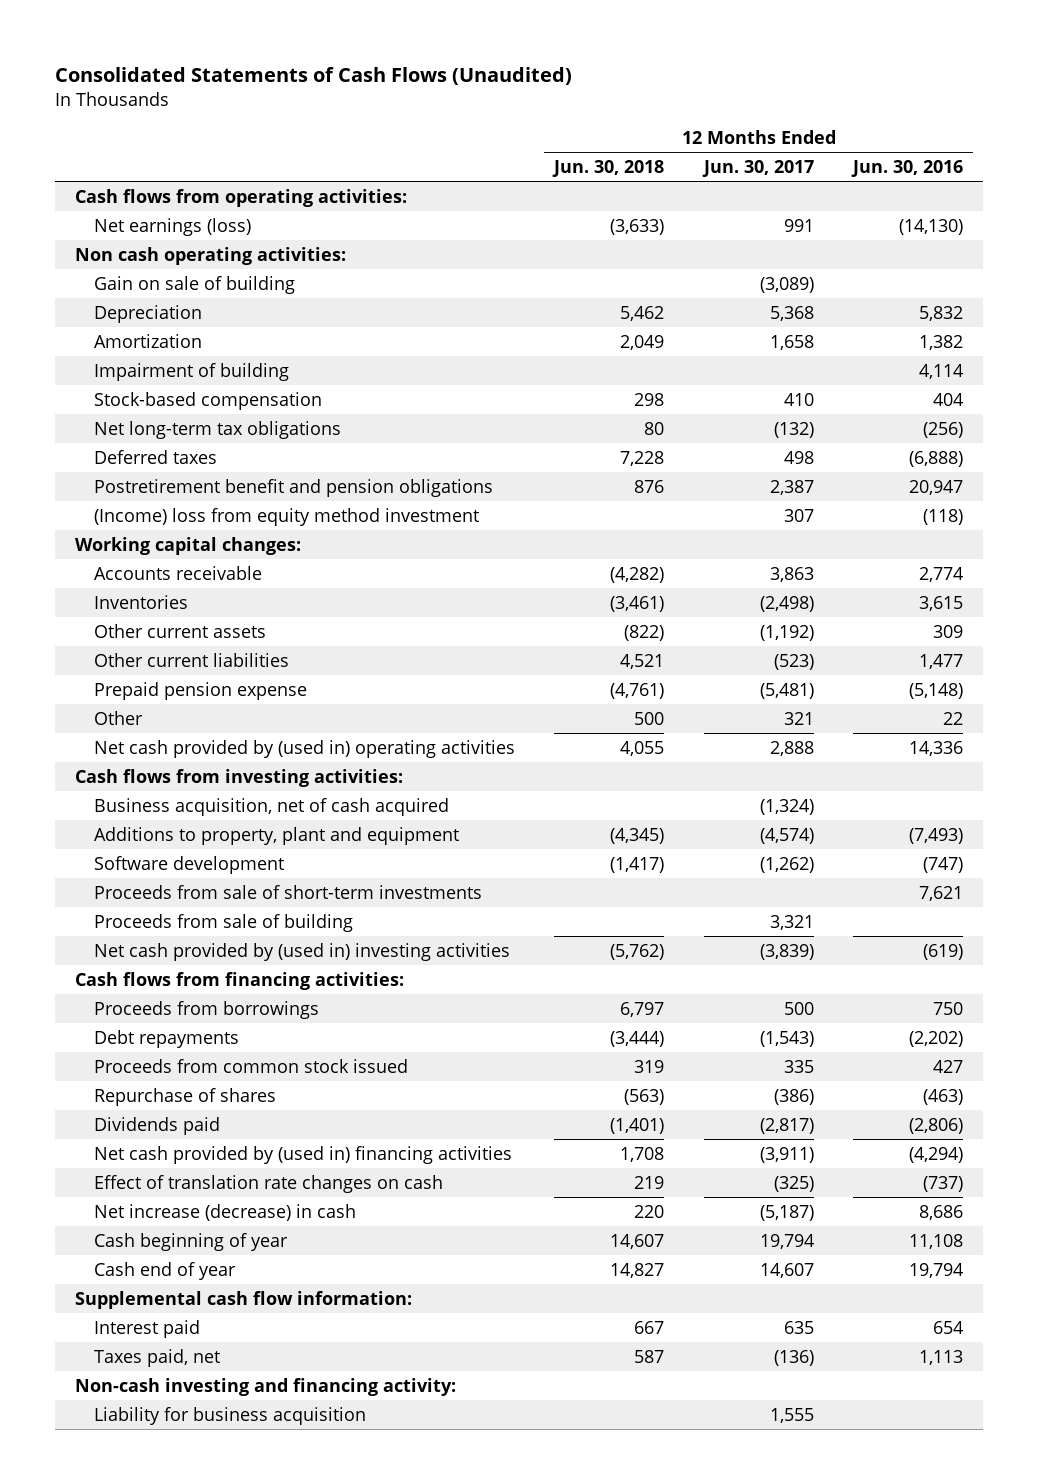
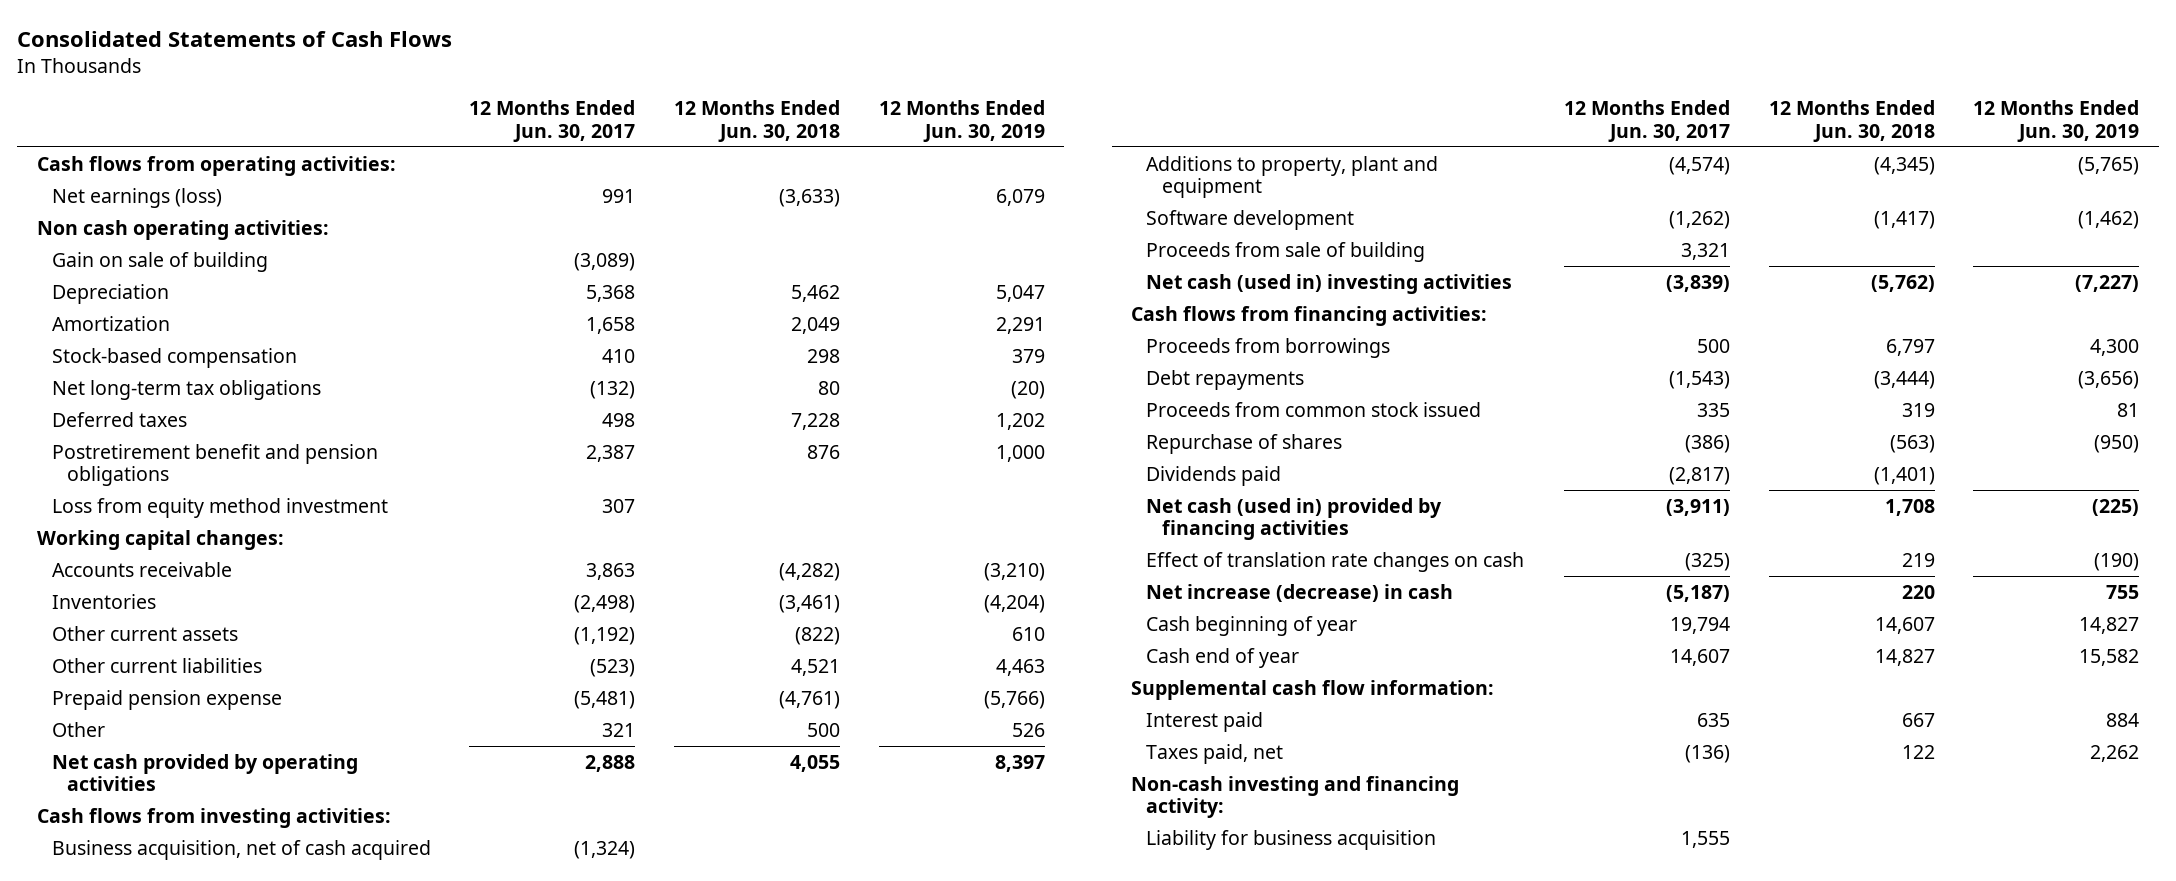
[55,67,573,86] Consolidated Statements of Cash Flows (Unaudited) -> [17,31,453,48] Consolidated Statements of Cash Flows
[850,159,963,177] Jun. 30, 2016 -> none
none -> [878,100,1045,142] 12 Months Ended Jun. 30, 2019
[93,362,289,381] Impairment of building -> none
[93,507,479,526] (Income) loss from equity method investment -> [51,497,388,518] Loss from equity method investment
[93,739,515,758] Net cash provided by (used in) operating activities -> [51,753,358,792] Net cash provided by operating activities
[93,884,482,899] Proceeds from sale of short-term investments -> none
[93,942,510,961] Net cash provided by (used in) investing activities -> [1146,273,1513,294] Net cash (used in) investing activities
[93,1145,512,1164] Net cash provided by (used in) financing activities -> [1146,497,1443,541] Net cash (used in) provided by financing activities
[634,1349,665,1363] 587 -> [1901,744,1935,759] 122

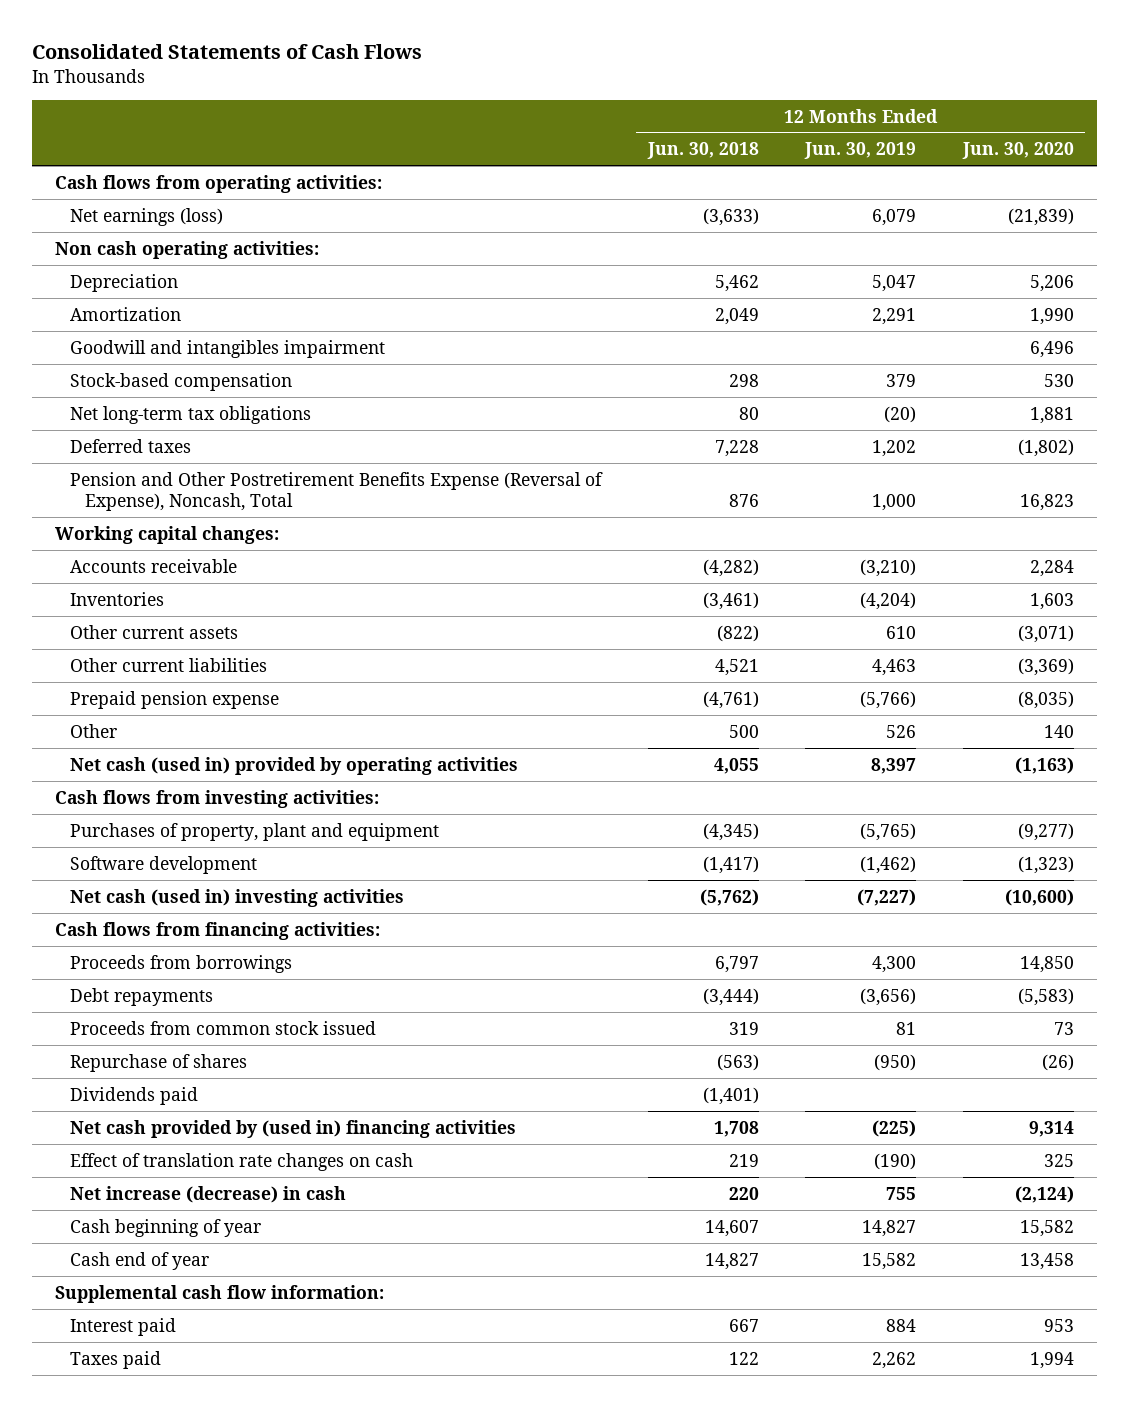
[469,100,636,142] 12 Months Ended Jun. 30, 2017 -> none
none -> [961,142,1074,160] Jun. 30, 2020
[51,251,268,272] Gain on sale of building -> none
none -> [70,339,386,358] Goodwill and intangibles impairment
[51,497,388,518] Loss from equity method investment -> none
[51,443,378,487] Postretirement benefit and pension obligations -> [70,471,604,511] Pension and Other Postretirement Benefits Expense (Reversal of Expense), Noncash, Total
[51,753,358,792] Net cash provided by operating activities -> [70,756,519,775] Net cash (used in) provided by operating activities
[51,839,431,860] Business acquisition, net of cash acquired -> none
[1146,155,1439,199] Additions to property, plant and equipment -> [70,822,440,841] Purchases of property, plant and equipment
[1146,241,1426,262] Proceeds from sale of building -> none
[1146,497,1443,541] Net cash (used in) provided by financing activities -> [70,1119,517,1138] Net cash provided by (used in) financing activities
[1131,775,1460,819] Non-cash investing and financing activity: -> none
[1146,829,1437,850] Liability for business acquisition -> none
[1146,743,1284,764] Taxes paid, net -> [70,1350,162,1369] Taxes paid

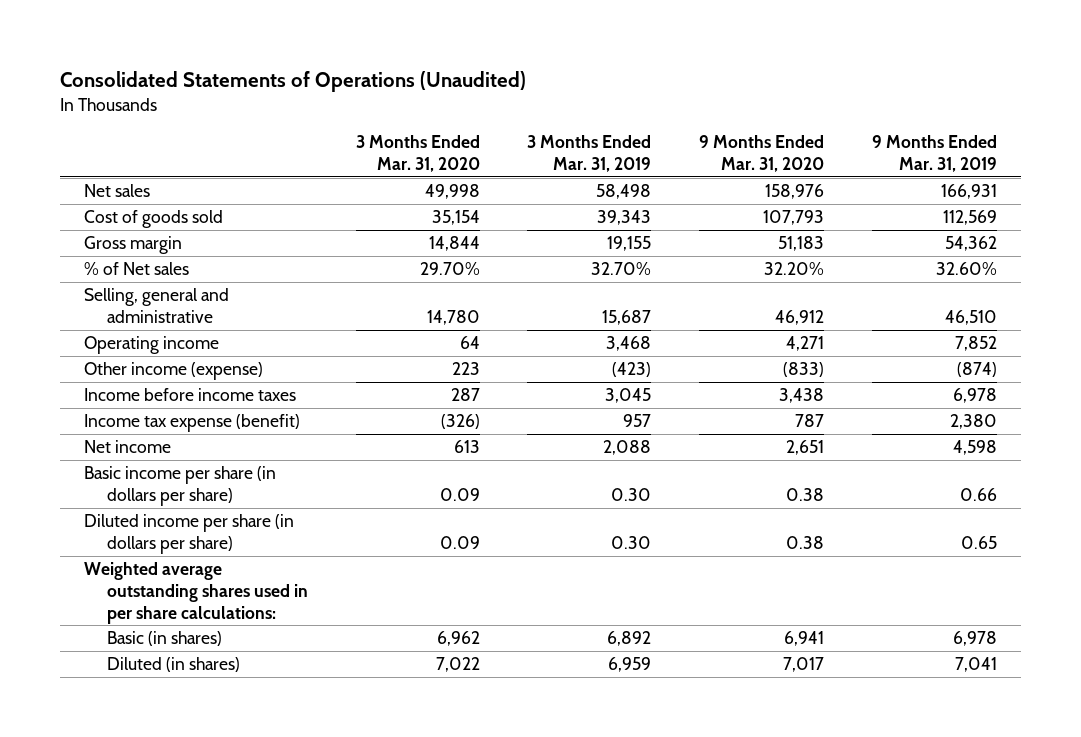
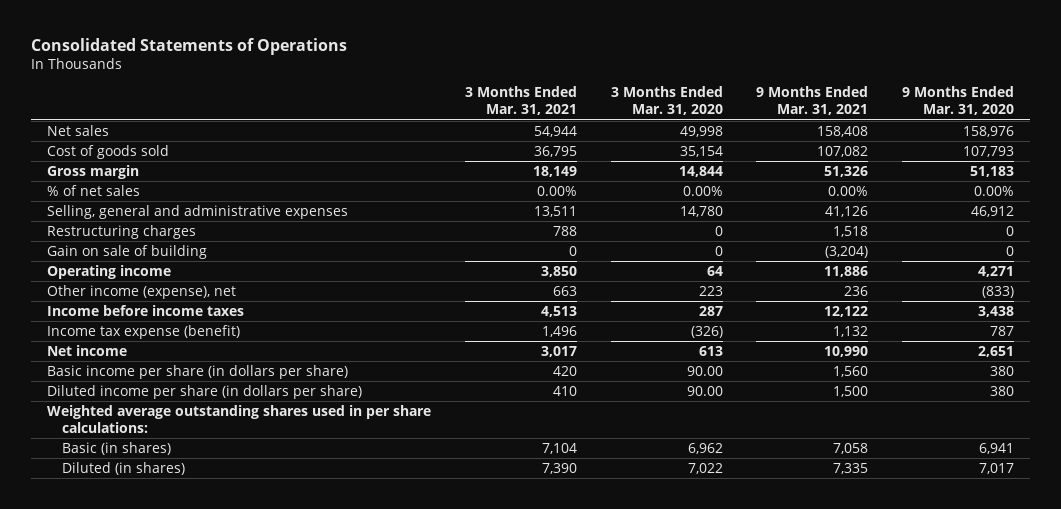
[59,71,526,93] Consolidated Statements of Operations (Unaudited) -> [30,38,347,56] Consolidated Statements of Operations
[527,135,652,172] 3 Months Ended Mar. 31, 2019 -> none
[872,135,998,172] 9 Months Ended Mar. 31, 2019 -> none
none -> [465,86,578,116] 3 Months Ended Mar. 31, 2021
none -> [756,86,869,116] 9 Months Ended Mar. 31, 2021
[83,262,189,276] % of Net sales -> [47,184,141,196] % of net sales
[419,262,480,276] 29.70% -> [682,185,723,196] 0.00%
[764,262,825,276] 32.20% -> [973,185,1014,196] 0.00%
[83,288,229,323] Selling, general and administrative -> [47,204,349,219] Selling, general and administrative expenses
none -> [47,224,197,239] Restructuring charges
none -> [47,244,208,259] Gain on sale of building
[83,362,263,381] Other income (expense) -> [47,284,237,299] Other income (expense), net
[439,487,480,501] 0.09 -> [686,365,723,376] 90.00
[786,487,825,501] 0.38 -> [989,365,1014,376] 380
[439,535,480,549] 0.09 -> [686,385,723,396] 90.00
[786,535,825,549] 0.38 -> [989,385,1014,396] 380

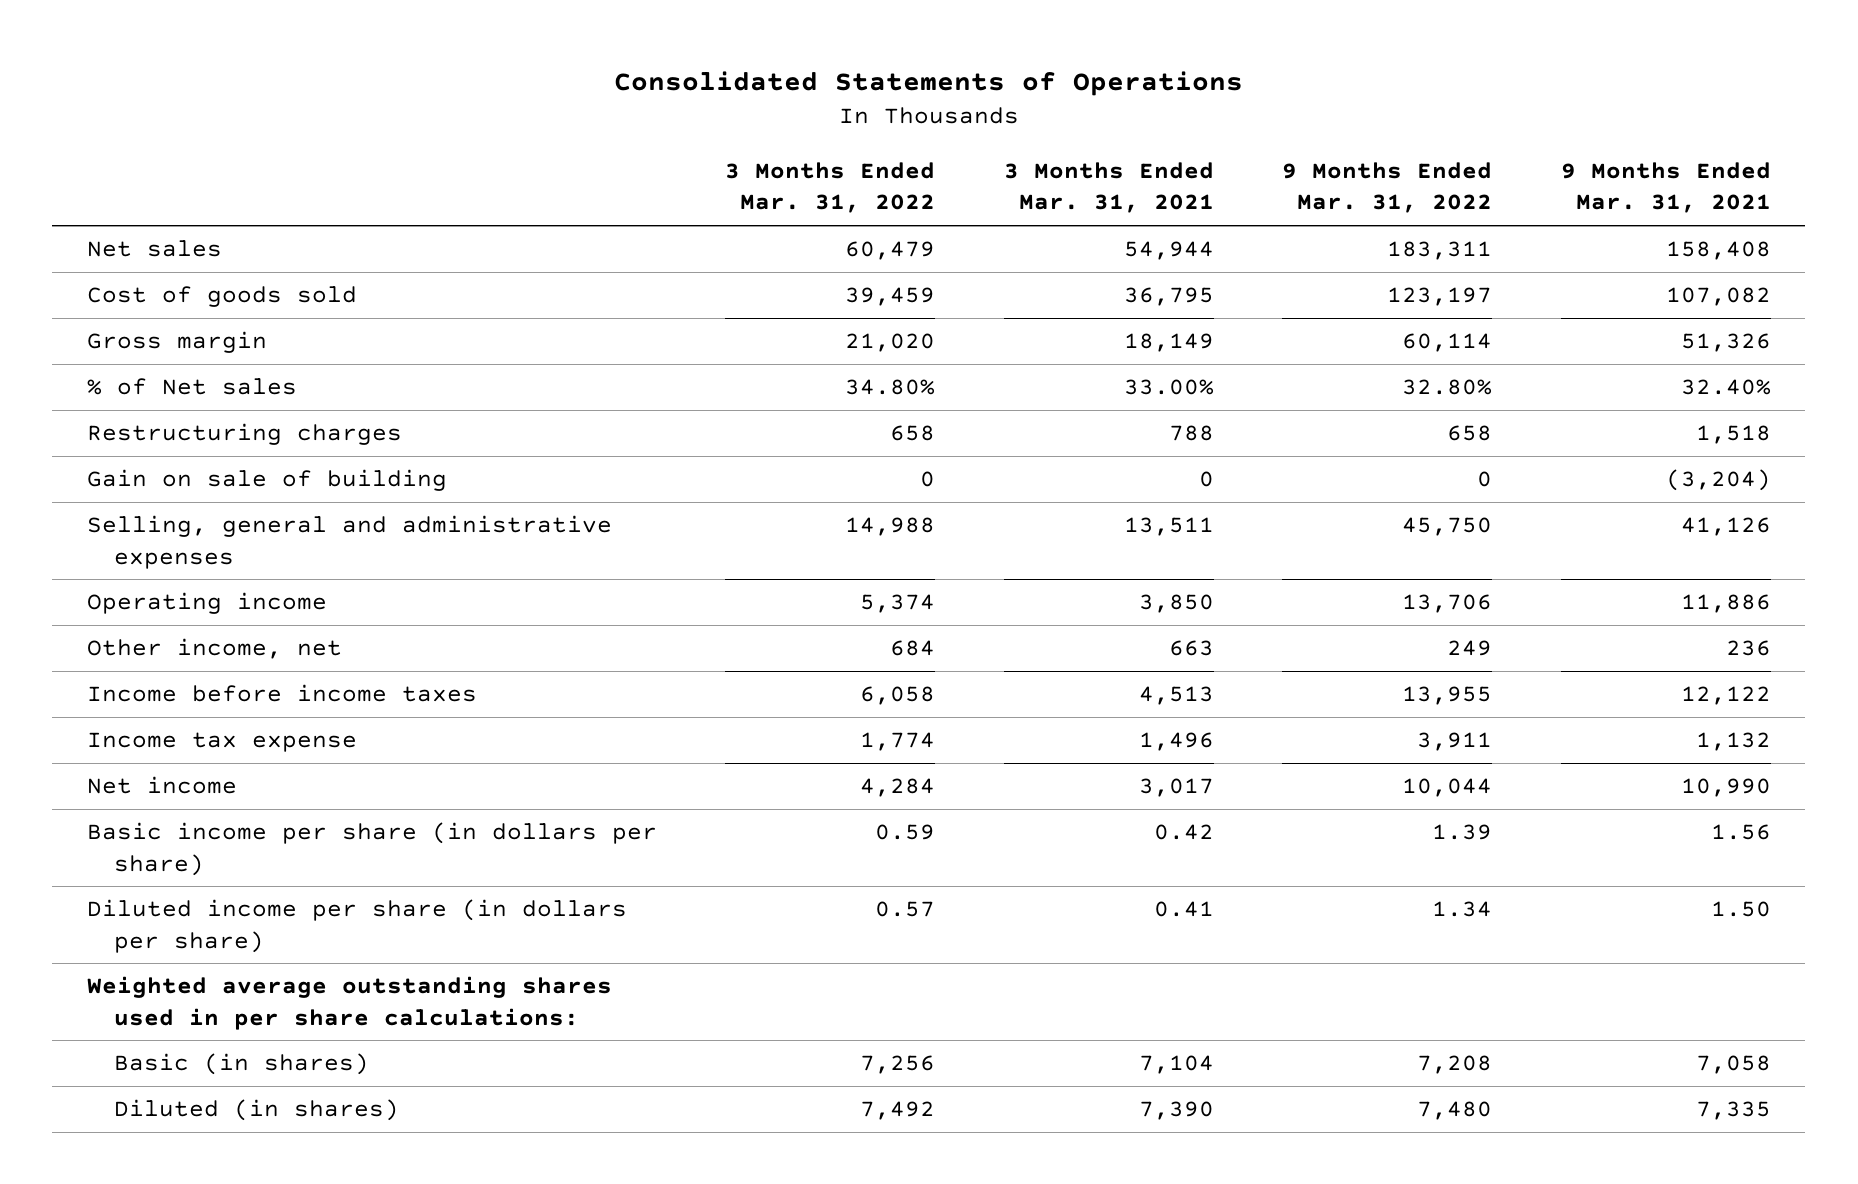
[610,86,723,116] 3 Months Ended Mar. 31, 2020 -> none
[901,86,1014,116] 9 Months Ended Mar. 31, 2020 -> none
none -> [725,162,936,214] 3 Months Ended Mar. 31, 2022
none -> [1282,162,1493,214] 9 Months Ended Mar. 31, 2022
[47,184,141,196] % of net sales -> [86,378,297,396] % of Net sales
[537,185,578,196] 0.00% -> [1123,379,1214,396] 33.00%
[828,185,869,196] 0.00% -> [1681,379,1772,396] 32.40%
[47,204,349,219] Selling, general and administrative expenses -> [86,515,612,569] Selling, general and administrative expenses
[47,284,237,299] Other income (expense), net -> [86,638,342,660] Other income, net
[47,324,241,339] Income tax expense (benefit) -> [86,732,357,753] Income tax expense
[553,365,578,376] 420 -> [1153,824,1214,841] 0.42
[833,365,869,377] 1,560 -> [1711,824,1772,841] 1.56
[553,385,578,396] 410 -> [1153,901,1214,918] 0.41
[833,385,869,397] 1,500 -> [1711,901,1772,918] 1.50

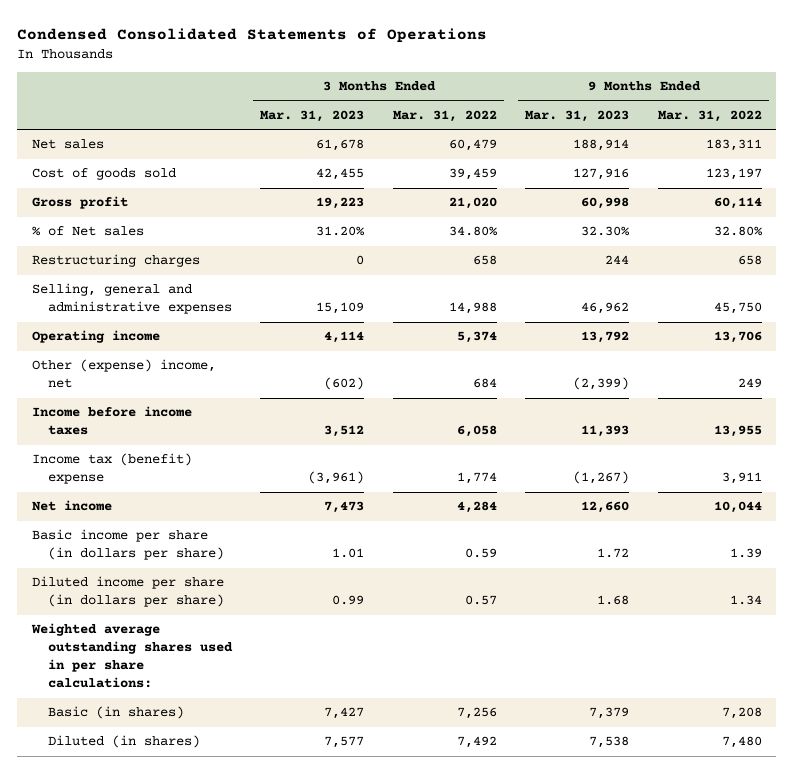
[613,71,1243,97] Consolidated Statements of Operations -> [17,28,488,44] Condensed Consolidated Statements of Operations
[1003,162,1214,214] 3 Months Ended Mar. 31, 2021 -> none
[1561,162,1772,214] 9 Months Ended Mar. 31, 2021 -> none
none -> [260,110,365,123] Mar. 31, 2023
none -> [525,110,630,123] Mar. 31, 2023
[86,331,267,354] Gross margin -> [31,196,128,210] Gross profit
[86,469,447,492] Gain on sale of building -> none
[86,638,342,660] Other income, net -> [31,359,216,389] Other (expense) income, net
[86,732,357,753] Income tax expense -> [31,453,192,485] Income tax (benefit) expense

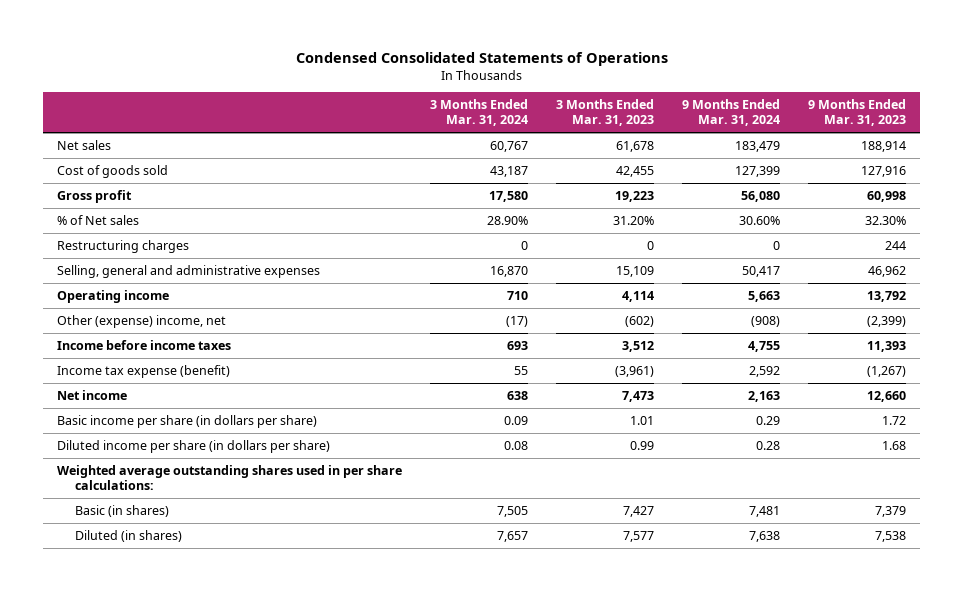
[392,110,497,123] Mar. 31, 2022 -> none
[657,110,762,123] Mar. 31, 2022 -> none
none -> [430,98,529,127] 3 Months Ended Mar. 31, 2024
none -> [682,98,781,127] 9 Months Ended Mar. 31, 2024
[31,453,192,485] Income tax (benefit) expense -> [57,364,231,378] Income tax expense (benefit)

